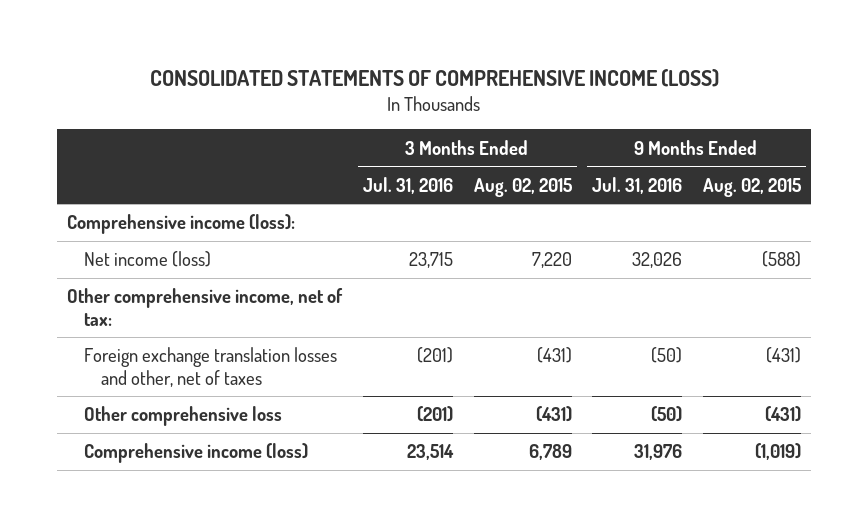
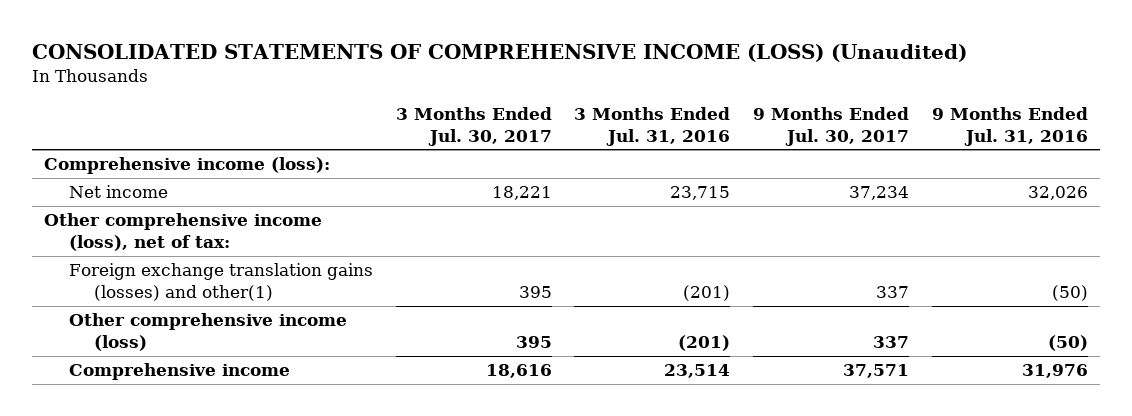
[150,68,720,87] CONSOLIDATED STATEMENTS OF COMPREHENSIVE INCOME (LOSS) -> [32,44,968,63] CONSOLIDATED STATEMENTS OF COMPREHENSIVE INCOME (LOSS) (Unaudited)
[473,177,572,197] Aug. 02, 2015 -> none
[702,177,801,197] Aug. 02, 2015 -> none
none -> [395,106,552,146] 3 Months Ended Jul. 30, 2017
none -> [753,106,910,146] 9 Months Ended Jul. 30, 2017
[84,251,212,268] Net income (loss) -> [68,185,168,199] Net income
[67,288,344,326] Other comprehensive income, net of tax: -> [43,213,322,252] Other comprehensive income (loss), net of tax:
[84,347,338,387] Foreign exchange translation losses and other, net of taxes -> [68,263,373,302] Foreign exchange translation gains (losses) and other(1)
[84,406,283,427] Other comprehensive loss -> [68,313,347,352] Other comprehensive income (loss)
[84,443,309,464] Comprehensive income (loss) -> [68,363,290,381] Comprehensive income

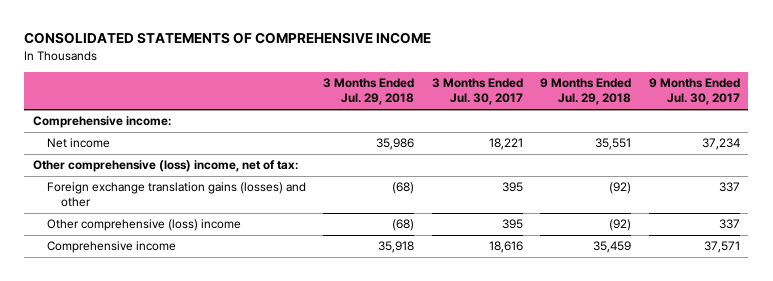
[32,44,968,63] CONSOLIDATED STATEMENTS OF COMPREHENSIVE INCOME (LOSS) (Unaudited) -> [24,32,432,45] CONSOLIDATED STATEMENTS OF COMPREHENSIVE INCOME
[574,106,731,146] 3 Months Ended Jul. 31, 2016 -> none
[932,106,1089,146] 9 Months Ended Jul. 31, 2016 -> none
none -> [323,78,415,106] 3 Months Ended Jul. 29, 2018
none -> [540,78,632,106] 9 Months Ended Jul. 29, 2018
[43,157,330,175] Comprehensive income (loss): -> [33,116,172,129] Comprehensive income:
[43,213,322,252] Other comprehensive income (loss), net of tax: -> [33,160,299,173] Other comprehensive (loss) income, net of tax:
[68,263,373,302] Foreign exchange translation gains (losses) and other(1) -> [47,182,307,208] Foreign exchange translation gains (losses) and other
[68,313,347,352] Other comprehensive income (loss) -> [47,219,242,232] Other comprehensive (loss) income

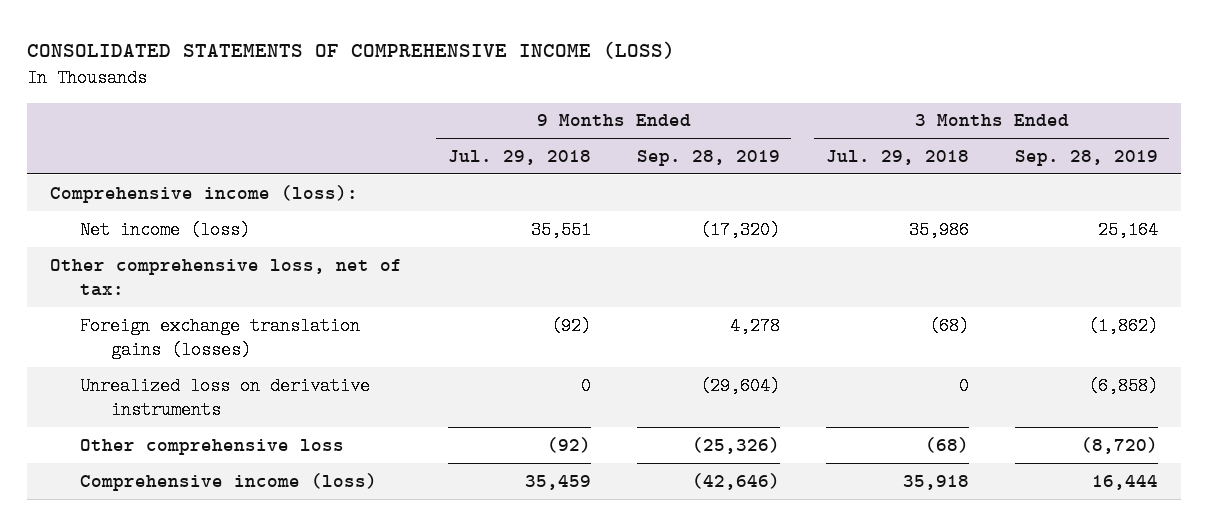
[24,32,432,45] CONSOLIDATED STATEMENTS OF COMPREHENSIVE INCOME -> [27,41,676,60] CONSOLIDATED STATEMENTS OF COMPREHENSIVE INCOME (LOSS)
[431,78,523,106] 3 Months Ended Jul. 30, 2017 -> none
[648,78,740,106] 9 Months Ended Jul. 30, 2017 -> none
none -> [636,149,780,166] Sep. 28, 2019
none -> [1014,149,1158,166] Sep. 28, 2019
[33,116,172,129] Comprehensive income: -> [50,184,359,203] Comprehensive income (loss):
[47,138,111,149] Net income -> [80,220,251,239] Net income (loss)
[33,160,299,173] Other comprehensive (loss) income, net of tax: -> [50,258,403,297] Other comprehensive loss, net of tax:
[47,182,307,208] Foreign exchange translation gains (losses) and other -> [80,316,361,360] Foreign exchange translation gains (losses)
none -> [80,376,371,420] Unrealized loss on derivative instruments
[47,219,242,232] Other comprehensive (loss) income -> [80,438,345,455] Other comprehensive loss
[47,241,177,254] Comprehensive income -> [80,472,378,491] Comprehensive income (loss)

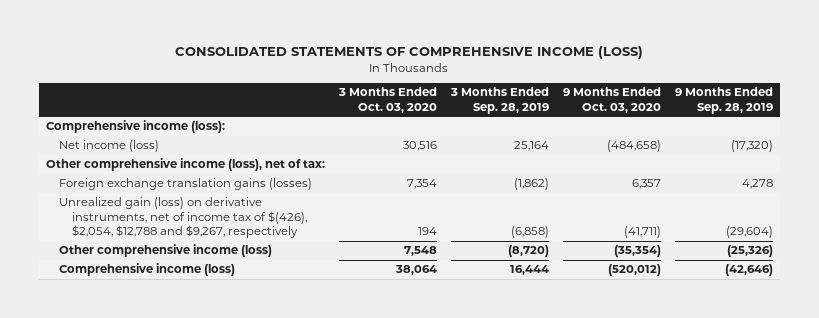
[447,149,591,165] Jul. 29, 2018 -> none
[825,149,969,165] Jul. 29, 2018 -> none
none -> [337,87,437,113] 3 Months Ended Oct. 03, 2020
none -> [563,87,662,113] 9 Months Ended Oct. 03, 2020
[50,258,403,297] Other comprehensive loss, net of tax: -> [45,158,325,172] Other comprehensive income (loss), net of tax:
[80,376,371,420] Unrealized loss on derivative instruments -> [58,197,307,239] Unrealized gain (loss) on derivative instruments, net of income tax of $(426), $2,054, $12,788 and $9,267, respectively
[80,438,345,455] Other comprehensive loss -> [58,244,272,258] Other comprehensive income (loss)

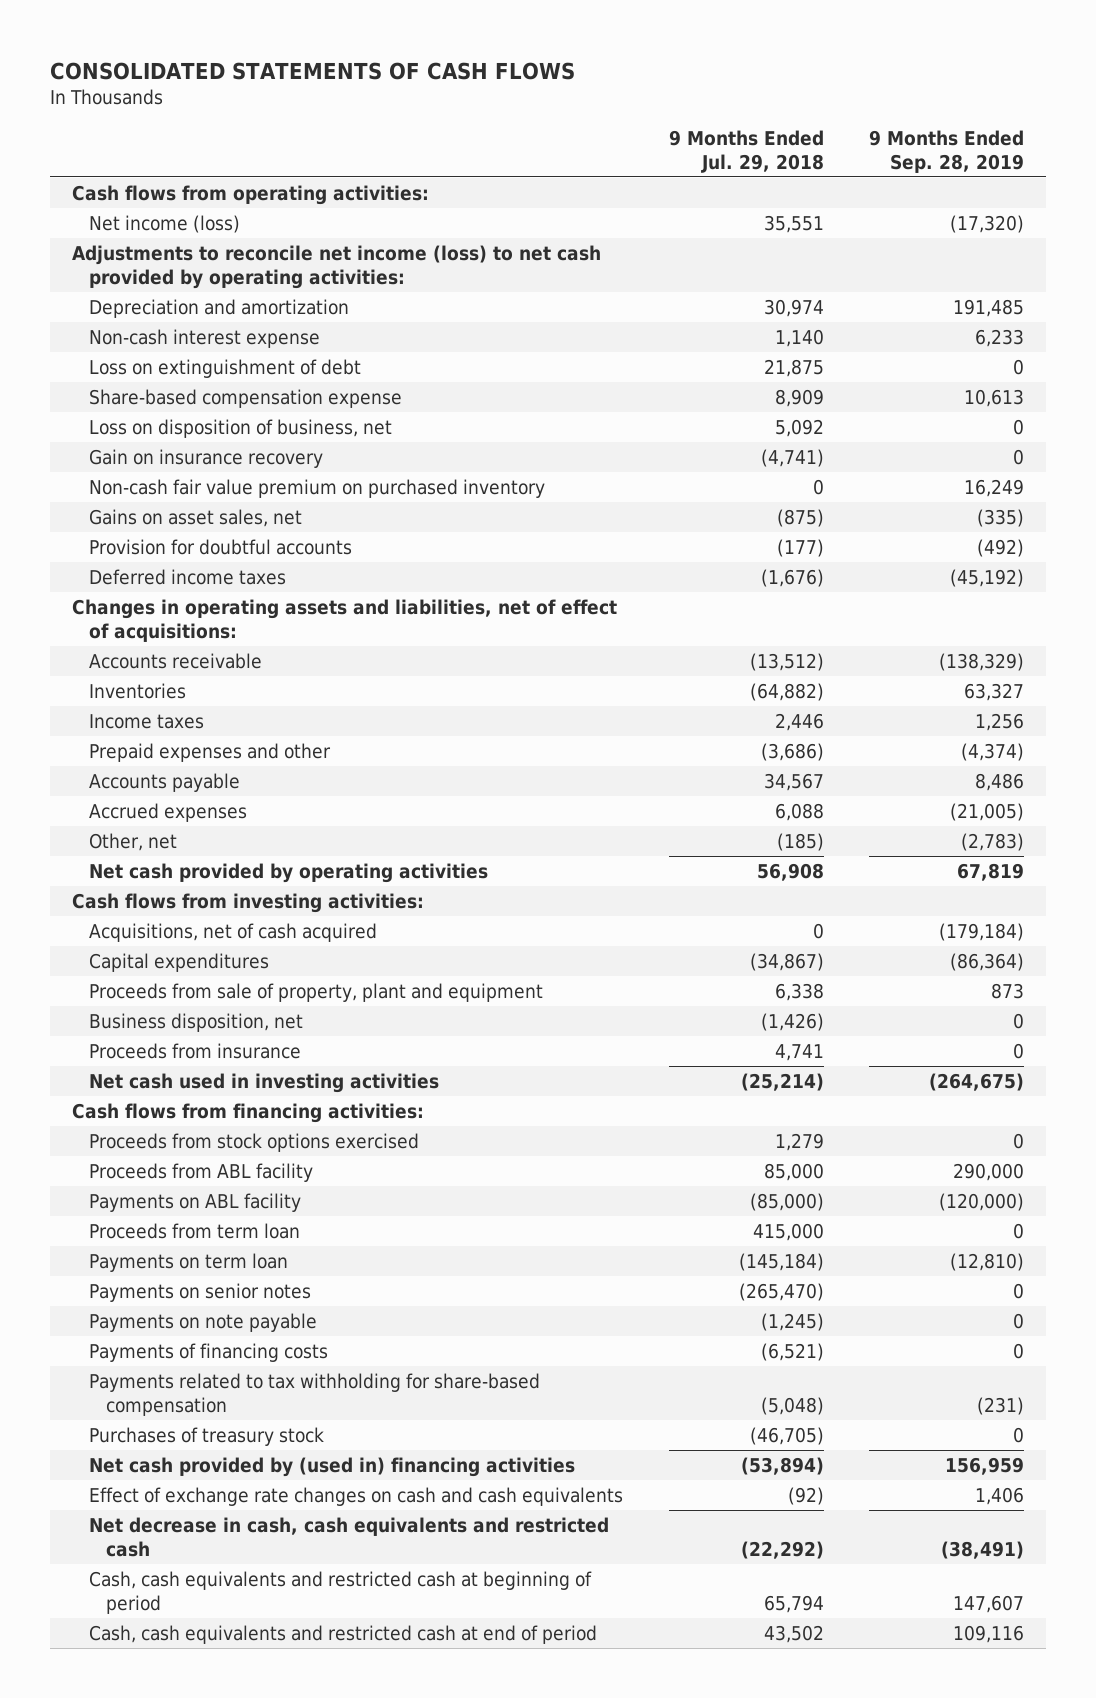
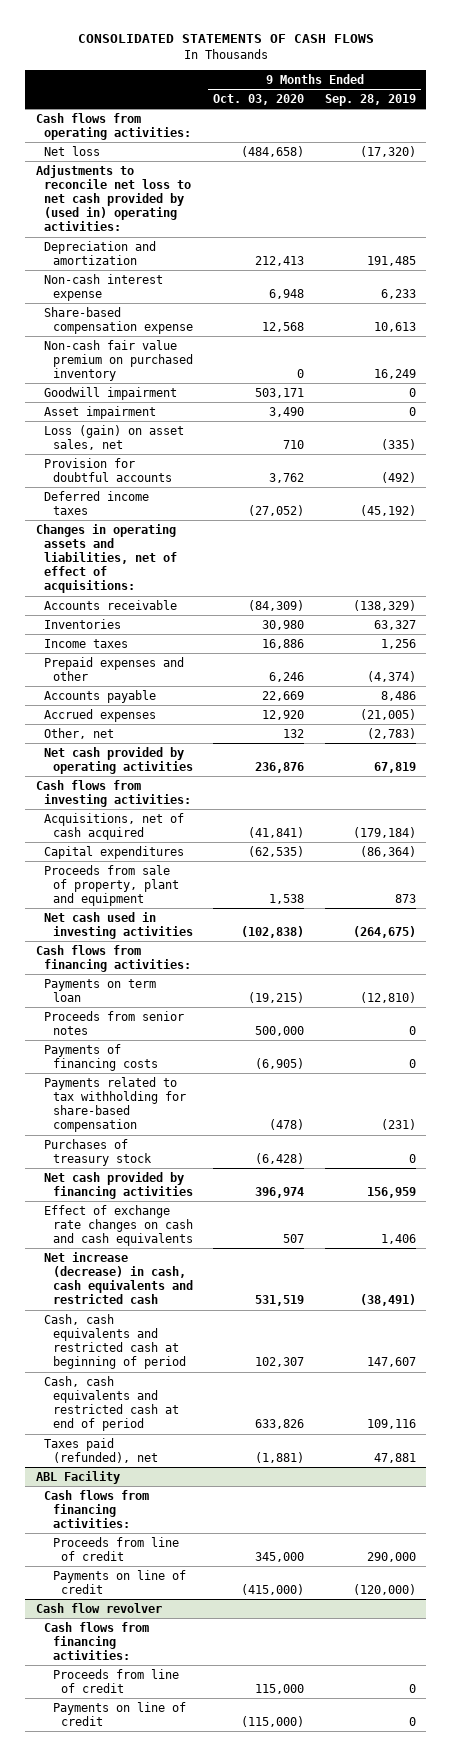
[668,129,824,173] 9 Months Ended Jul. 29, 2018 -> none
none -> [213,93,305,105] Oct. 03, 2020
[89,214,241,233] Net income (loss) -> [44,145,101,156] Net loss
[72,244,602,289] Adjustments to reconcile net income (loss) to net cash provided by operating activities: -> [35,164,192,232] Adjustments to reconcile net loss to net cash provided by (used in) operating activities:
[89,358,362,378] Loss on extinguishment of debt -> none
[89,418,393,438] Loss on disposition of business, net -> none
[89,448,324,468] Gain on insurance recovery -> none
none -> [44,386,178,400] Goodwill impairment
none -> [44,405,157,419] Asset impairment
[89,508,303,527] Gains on asset sales, net -> [44,424,185,450] Loss (gain) on asset sales, net
[89,1012,304,1032] Business disposition, net -> none
[89,1042,302,1059] Proceeds from insurance -> none
[89,1132,420,1152] Proceeds from stock options exercised -> none
[89,1162,314,1182] Proceeds from ABL facility -> none
[89,1192,302,1212] Payments on ABL facility -> none
[89,1222,301,1239] Proceeds from term loan -> none
[89,1282,312,1302] Payments on senior notes -> none
[89,1312,318,1332] Payments on note payable -> none
none -> [44,1010,185,1035] Proceeds from senior notes
[89,1456,576,1477] Net cash provided by (used in) financing activities -> [44,1171,193,1199] Net cash provided by financing activities
[89,1516,610,1557] Net decrease in cash, cash equivalents and restricted cash -> [44,1251,193,1305] Net increase (decrease) in cash, cash equivalents and restricted cash
none -> [44,1437,158,1463] Taxes paid (refunded), net
none -> [35,1470,120,1484] ABL Facility
none -> [44,1489,150,1529] Cash flows from financing activities:
none -> [52,1536,179,1561] Proceeds from line of credit
none -> [52,1569,186,1594] Payments on line of credit
none -> [35,1602,162,1613] Cash flow revolver
none -> [44,1621,150,1661] Cash flows from financing activities:
none -> [52,1668,179,1693] Proceeds from line of credit
none -> [52,1701,186,1726] Payments on line of credit

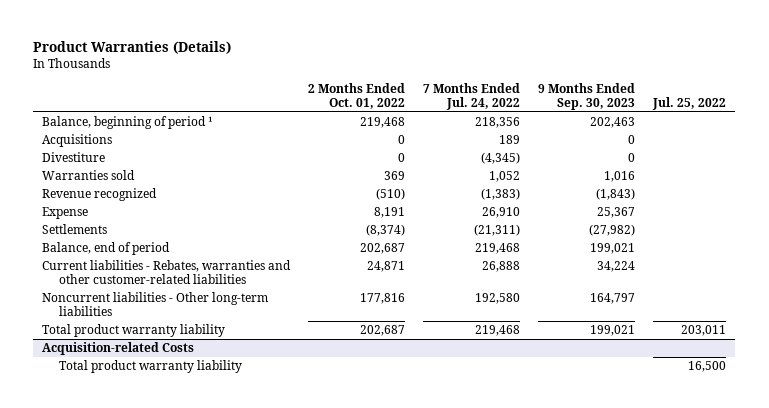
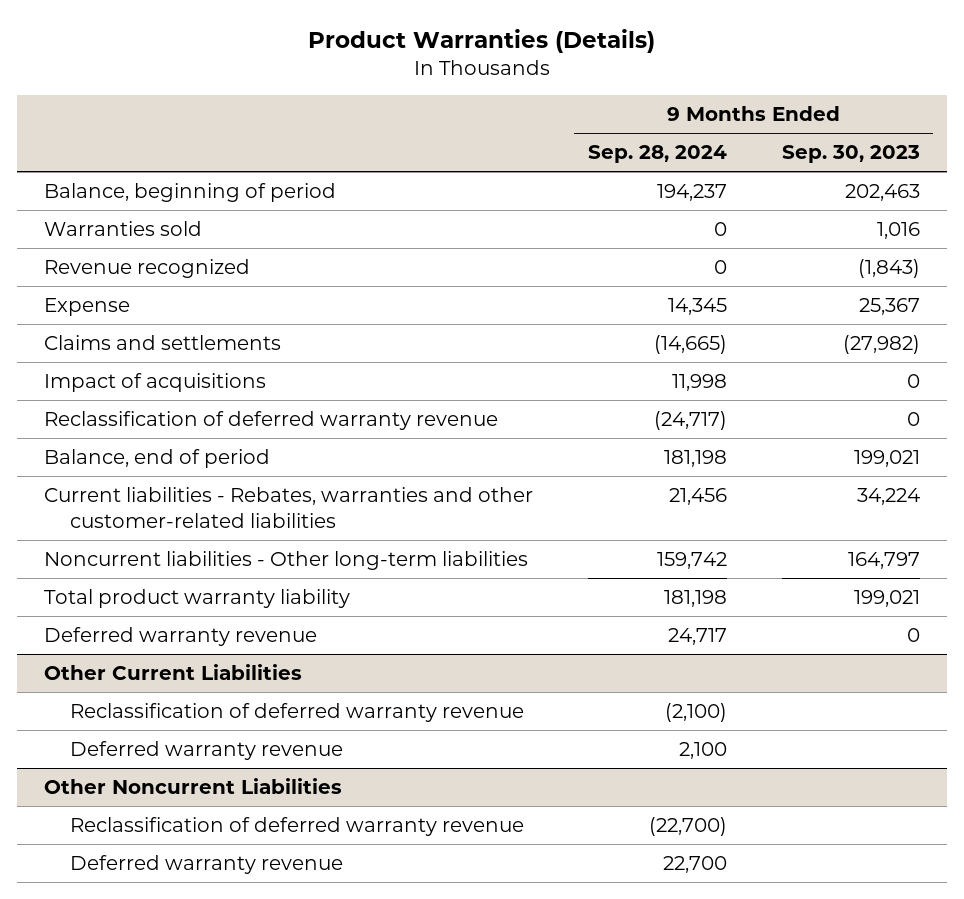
[308,83,406,110] 2 Months Ended Oct. 01, 2022 -> none
[423,83,521,111] 7 Months Ended Jul. 24, 2022 -> none
[652,97,727,111] Jul. 25, 2022 -> none
none -> [588,145,728,164] Sep. 28, 2024
[42,134,113,148] Acquisitions -> none
[42,152,106,163] Divestiture -> none
[42,116,214,130] Balance, beginning of period ¹ -> [44,183,337,203] Balance, beginning of period
[42,224,108,235] Settlements -> [44,335,282,351] Claims and settlements
none -> [44,373,267,393] Impact of acquisitions
none -> [44,411,499,431] Reclassification of deferred warranty revenue
[42,342,195,356] Acquisition-related Costs -> none
[59,360,243,374] Total product warranty liability -> none
none -> [44,627,318,647] Deferred warranty revenue
none -> [44,664,303,681] Other Current Liabilities
none -> [69,703,524,723] Reclassification of deferred warranty revenue
none -> [69,741,343,761] Deferred warranty revenue
none -> [44,778,343,795] Other Noncurrent Liabilities
none -> [69,817,524,837] Reclassification of deferred warranty revenue
none -> [69,855,343,875] Deferred warranty revenue

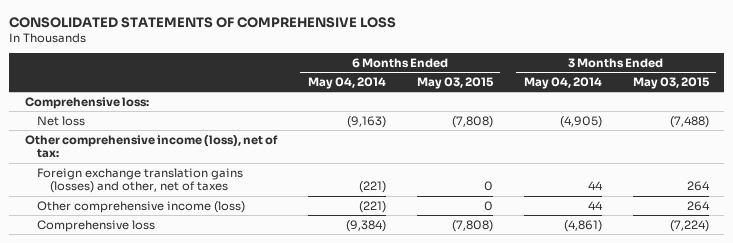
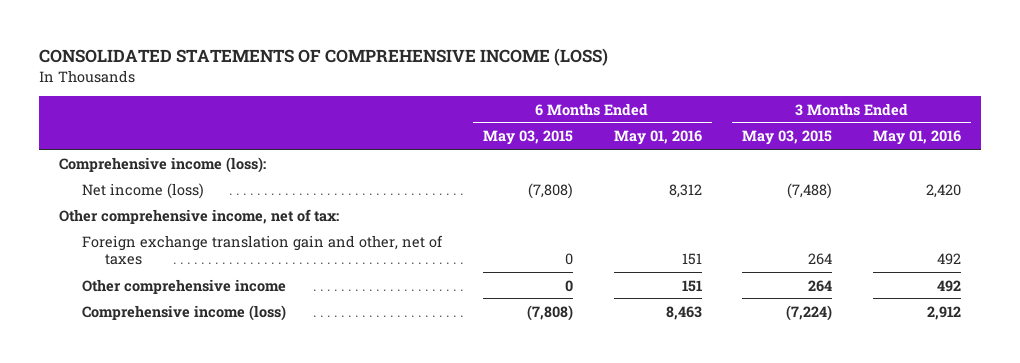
[9,16,397,28] CONSOLIDATED STATEMENTS OF COMPREHENSIVE LOSS -> [38,47,608,66] CONSOLIDATED STATEMENTS OF COMPREHENSIVE INCOME (LOSS)
[307,76,386,89] May 04, 2014 -> none
[523,76,602,89] May 04, 2014 -> none
none -> [613,130,702,146] May 01, 2016
none -> [872,130,961,146] May 01, 2016
[24,96,149,109] Comprehensive loss: -> [59,156,267,173] Comprehensive income (loss):
[37,115,86,126] Net loss -> [82,182,205,199] Net income (loss)
[24,134,278,159] Other comprehensive income (loss), net of tax: -> [59,208,340,224] Other comprehensive income, net of tax:
[37,167,244,194] Foreign exchange translation gains (losses) and other, net of taxes -> [82,234,444,266] Foreign exchange translation gain and other, net of taxes
[37,200,246,213] Other comprehensive income (loss) -> [82,278,287,294] Other comprehensive income
[37,219,156,232] Comprehensive loss -> [82,304,287,321] Comprehensive income (loss)

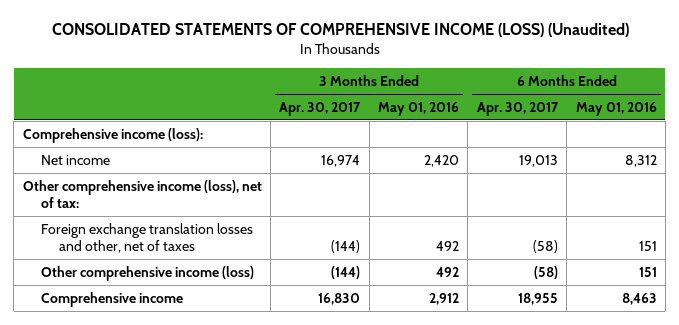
[38,47,608,66] CONSOLIDATED STATEMENTS OF COMPREHENSIVE INCOME (LOSS) -> [51,23,629,38] CONSOLIDATED STATEMENTS OF COMPREHENSIVE INCOME (LOSS) (Unaudited)
[483,130,574,146] May 03, 2015 -> none
[742,130,833,146] May 03, 2015 -> none
none -> [279,101,362,116] Apr. 30, 2017
none -> [476,101,559,116] Apr. 30, 2017
[82,182,205,199] Net income (loss) -> [40,154,110,165] Net income
[59,208,340,224] Other comprehensive income, net of tax: -> [22,179,262,208] Other comprehensive income (loss), net of tax:
[82,234,444,266] Foreign exchange translation gain and other, net of taxes -> [40,222,253,253] Foreign exchange translation losses and other, net of taxes
[82,278,287,294] Other comprehensive income -> [40,265,254,281] Other comprehensive income (loss)
[82,304,287,321] Comprehensive income (loss) -> [40,291,183,307] Comprehensive income

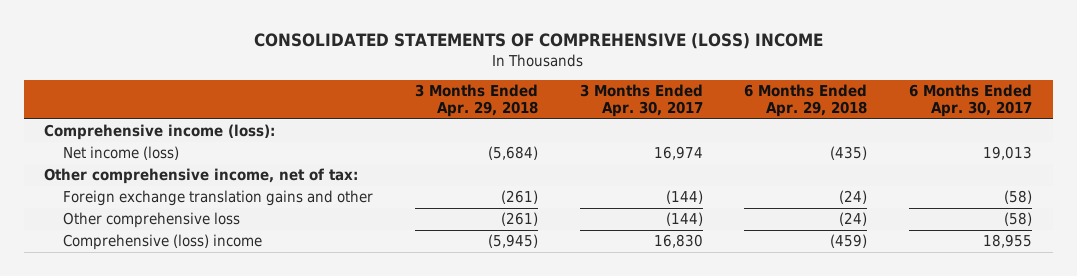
[51,23,629,38] CONSOLIDATED STATEMENTS OF COMPREHENSIVE INCOME (LOSS) (Unaudited) -> [254,33,824,50] CONSOLIDATED STATEMENTS OF COMPREHENSIVE (LOSS) INCOME
[378,101,460,116] May 01, 2016 -> none
[575,101,657,116] May 01, 2016 -> none
none -> [414,84,538,118] 3 Months Ended Apr. 29, 2018
none -> [744,84,868,118] 6 Months Ended Apr. 29, 2018
[40,154,110,165] Net income -> [63,146,180,161] Net income (loss)
[22,179,262,208] Other comprehensive income (loss), net of tax: -> [44,168,359,185] Other comprehensive income, net of tax:
[40,222,253,253] Foreign exchange translation losses and other, net of taxes -> [63,190,374,207] Foreign exchange translation gains and other
[40,265,254,281] Other comprehensive income (loss) -> [63,212,241,229] Other comprehensive loss
[40,291,183,307] Comprehensive income -> [63,234,263,251] Comprehensive (loss) income

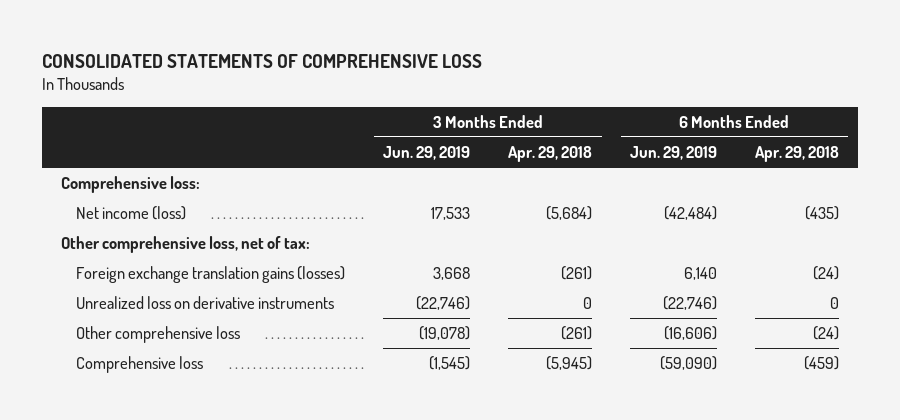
[254,33,824,50] CONSOLIDATED STATEMENTS OF COMPREHENSIVE (LOSS) INCOME -> [41,53,482,68] CONSOLIDATED STATEMENTS OF COMPREHENSIVE LOSS
[579,84,703,118] 3 Months Ended Apr. 30, 2017 -> none
[909,84,1033,118] 6 Months Ended Apr. 30, 2017 -> none
none -> [383,146,471,161] Jun. 29, 2019
none -> [629,146,717,161] Jun. 29, 2019
[44,124,276,141] Comprehensive income (loss): -> [60,176,200,194] Comprehensive loss:
[44,168,359,185] Other comprehensive income, net of tax: -> [60,236,310,254] Other comprehensive loss, net of tax:
[63,190,374,207] Foreign exchange translation gains and other -> [76,266,346,284] Foreign exchange translation gains (losses)
none -> [76,296,335,310] Unrealized loss on derivative instruments
[63,234,263,251] Comprehensive (loss) income -> [76,356,204,374] Comprehensive loss

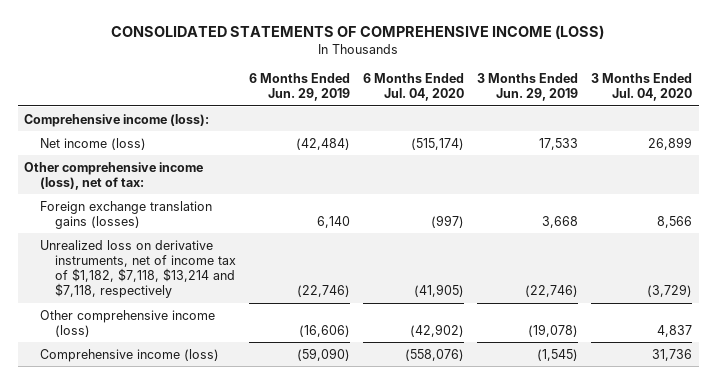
[41,53,482,68] CONSOLIDATED STATEMENTS OF COMPREHENSIVE LOSS -> [111,25,605,40] CONSOLIDATED STATEMENTS OF COMPREHENSIVE INCOME (LOSS)
[508,146,593,163] Apr. 29, 2018 -> none
[754,146,839,163] Apr. 29, 2018 -> none
none -> [362,73,464,102] 6 Months Ended Jul. 04, 2020
none -> [591,73,693,102] 3 Months Ended Jul. 04, 2020
[60,176,200,194] Comprehensive loss: -> [24,113,210,127] Comprehensive income (loss):
[60,236,310,254] Other comprehensive loss, net of tax: -> [24,161,204,190] Other comprehensive income (loss), net of tax:
[76,296,335,310] Unrealized loss on derivative instruments -> [39,239,236,299] Unrealized loss on derivative instruments, net of income tax of $1,182, $7,118, $13,214 and $7,118, respectively
[76,326,241,344] Other comprehensive loss -> [39,309,215,337] Other comprehensive income (loss)
[76,356,204,374] Comprehensive loss -> [39,348,219,362] Comprehensive income (loss)

